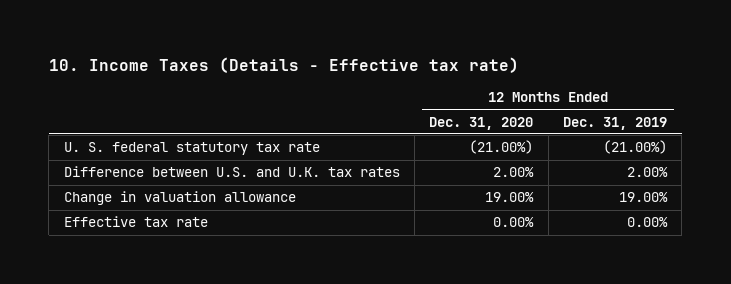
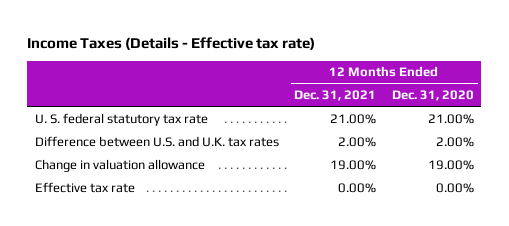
[48,56,519,73] 10. Income Taxes (Details - Effective tax rate) -> [27,36,316,50] Income Taxes (Details - Effective tax rate)
[563,116,668,130] Dec. 31, 2019 -> none
none -> [294,90,377,102] Dec. 31, 2021
[469,140,534,155] (21.00%) -> [427,113,474,124] 21.00%

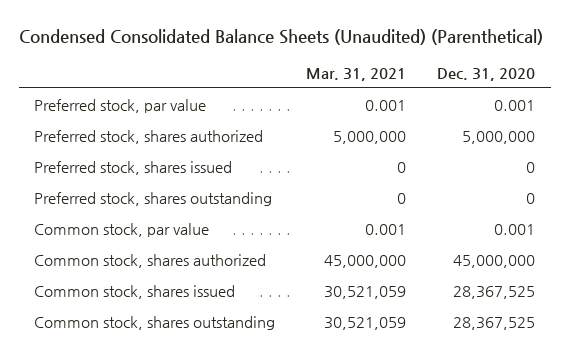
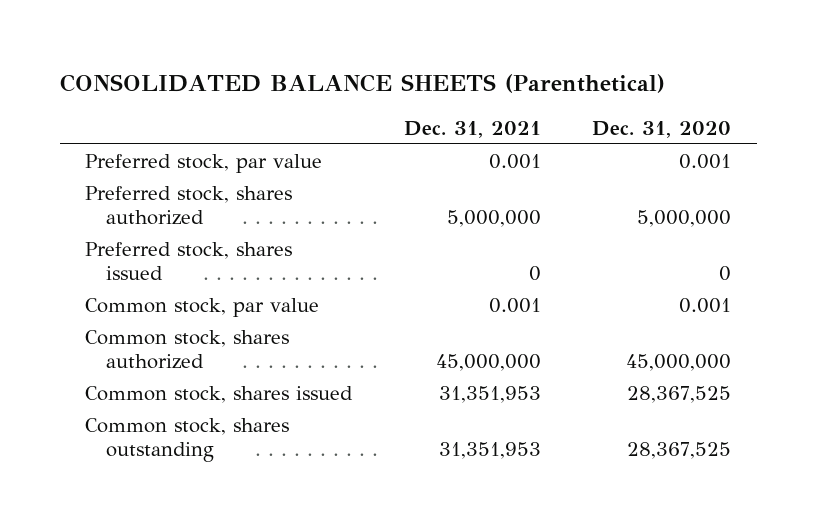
[18,29,543,46] Condensed Consolidated Balance Sheets (Unaudited) (Parenthetical) -> [59,74,665,94] CONSOLIDATED BALANCE SHEETS (Parenthetical)
[306,67,407,81] Mar. 31, 2021 -> none
none -> [403,120,541,138] Dec. 31, 2021
[34,191,273,206] Preferred stock, shares outstanding -> none

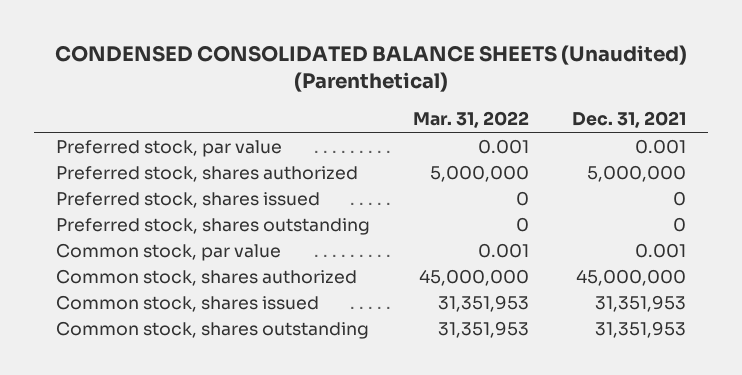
[59,74,665,94] CONSOLIDATED BALANCE SHEETS (Parenthetical) -> [55,45,688,93] CONDENSED CONSOLIDATED BALANCE SHEETS (Unaudited) (Parenthetical)
[591,120,731,138] Dec. 31, 2020 -> none
none -> [413,111,530,129] Mar. 31, 2022
none -> [55,217,370,235] Preferred stock, shares outstanding

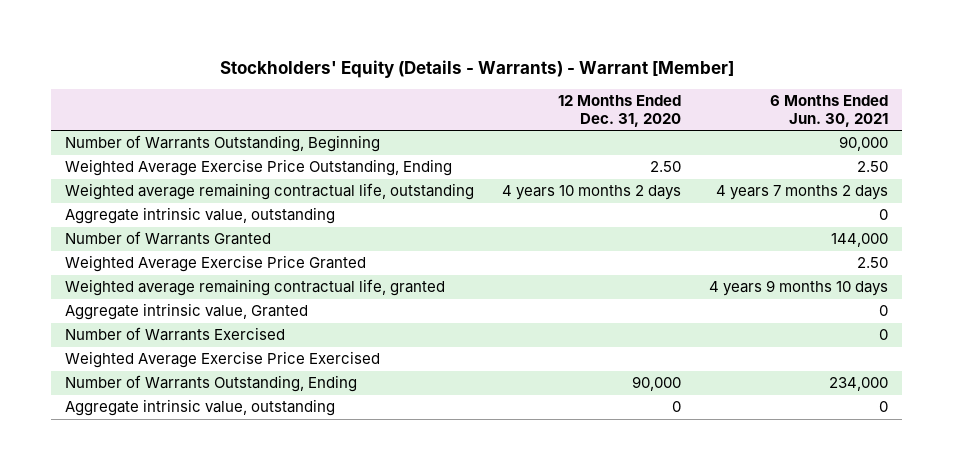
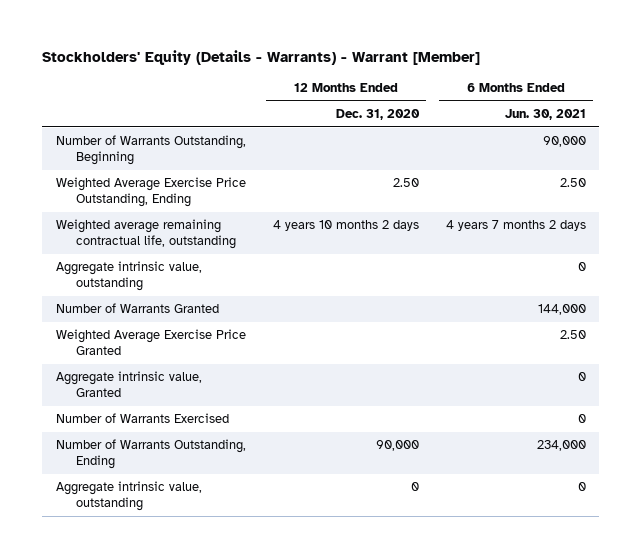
[64,279,445,297] Weighted average remaining contractual life, granted -> none
[64,351,380,369] Weighted Average Exercise Price Exercised -> none

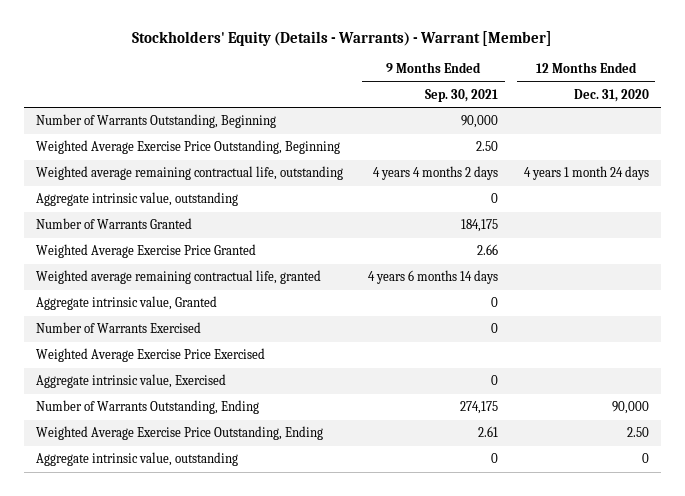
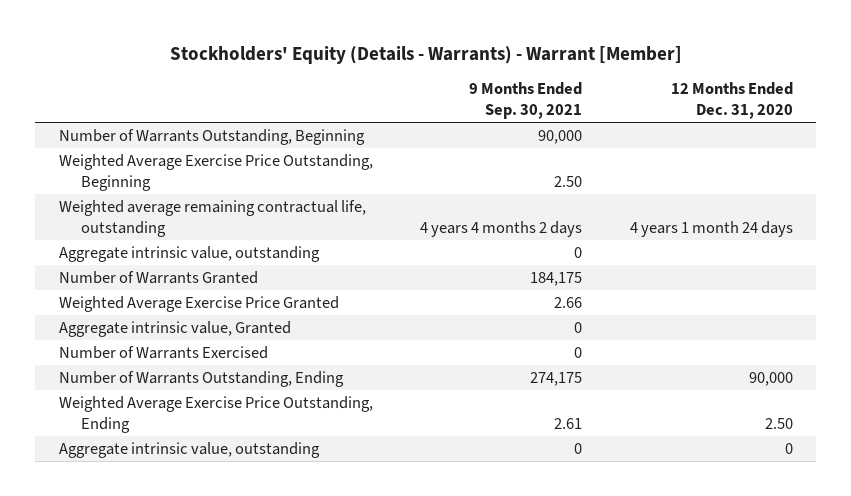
[36,270,322,285] Weighted average remaining contractual life, granted -> none
[36,348,266,363] Weighted Average Exercise Price Exercised -> none
[36,374,227,389] Aggregate intrinsic value, Exercised -> none

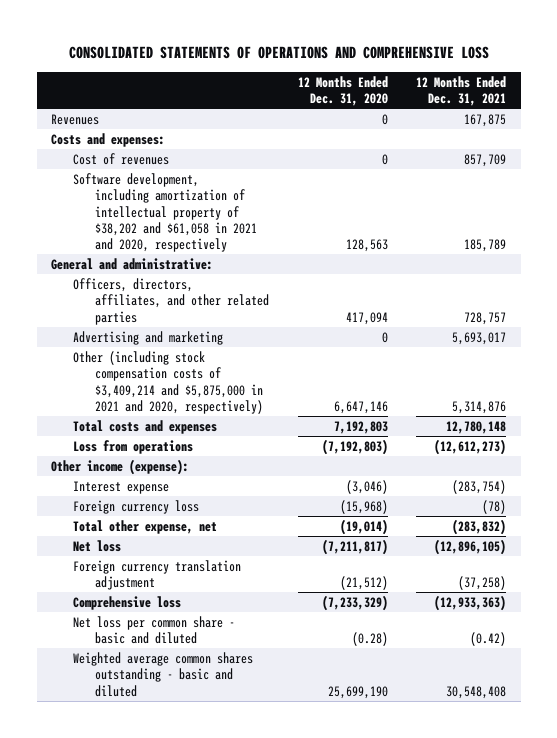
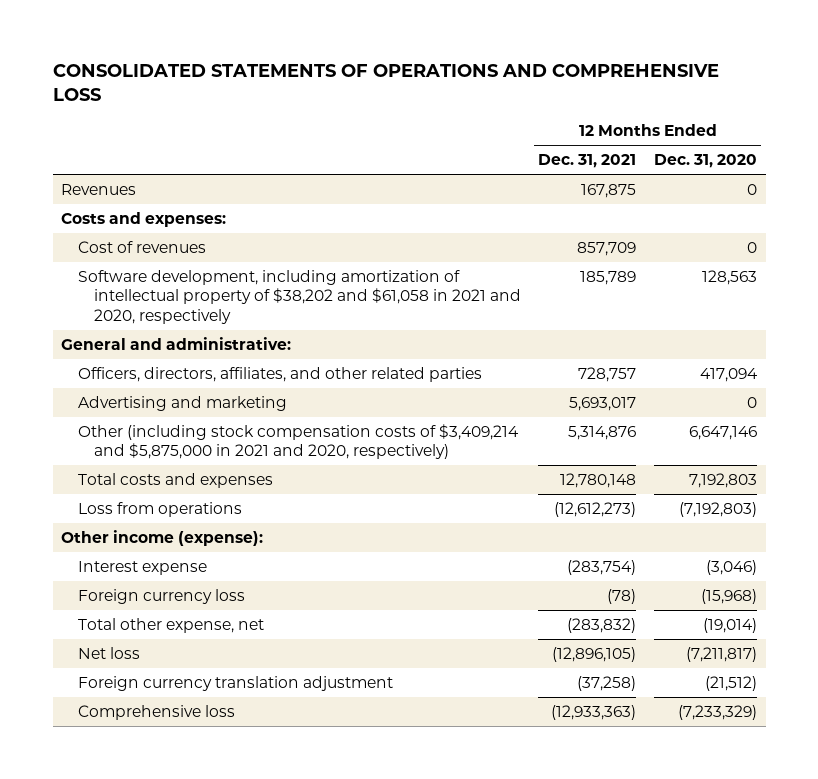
[73,615,236,645] Net loss per common share - basic and diluted -> none
[73,651,254,697] Weighted average common shares outstanding - basic and diluted -> none

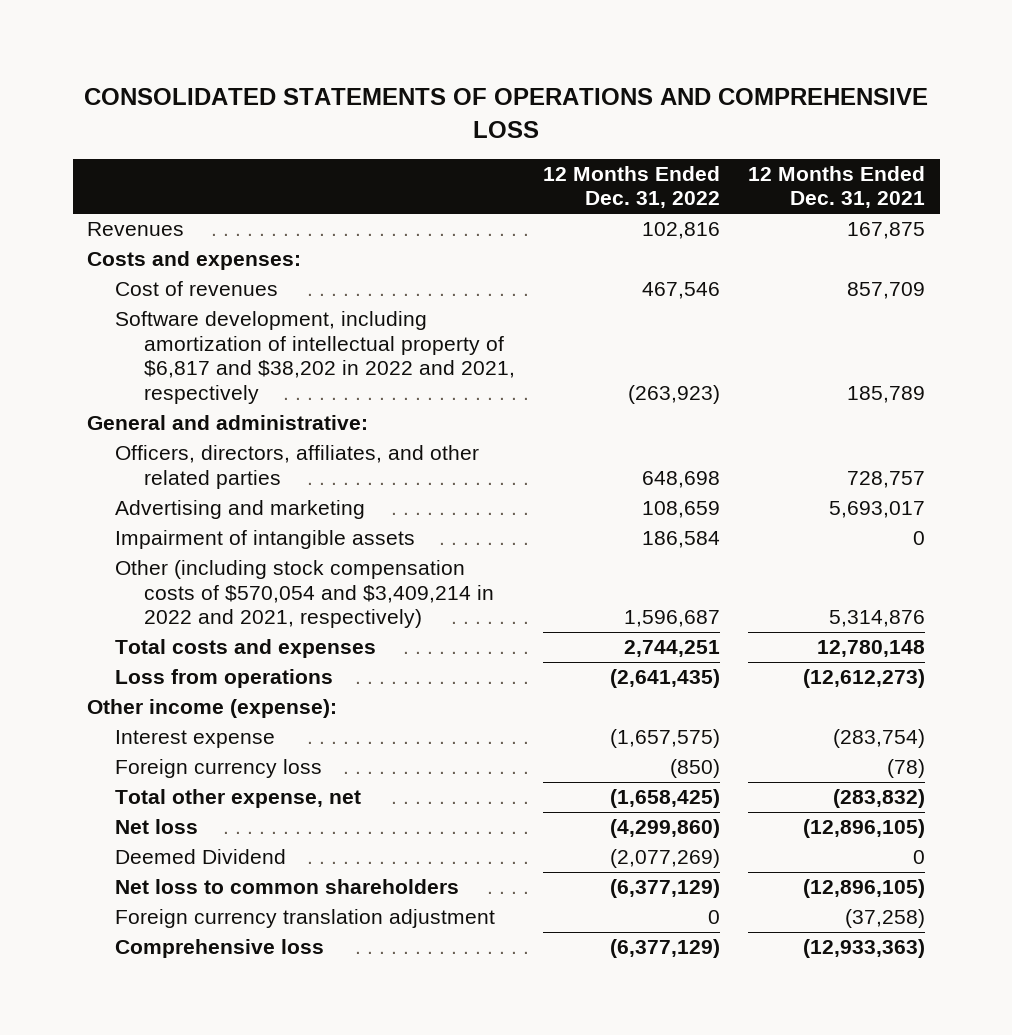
[653,154,757,169] Dec. 31, 2020 -> none
none -> [543,165,721,209] 12 Months Ended Dec. 31, 2022
[77,269,521,324] Software development, including amortization of intellectual property of $38,202 and $61,058 in 2021 and 2020, respectively -> [115,311,516,404] Software development, including amortization of intellectual property of $6,817 and $38,202 in 2022 and 2021, respectively
none -> [115,530,416,550] Impairment of intangible assets
[77,423,519,460] Other (including stock compensation costs of $3,409,214 and $5,875,000 in 2021 and 2020, respectively) -> [115,560,495,629] Other (including stock compensation costs of $570,054 and $3,409,214 in 2022 and 2021, respectively)
none -> [115,849,287,865] Deemed Dividend
none -> [115,879,460,895] Net loss to common shareholders

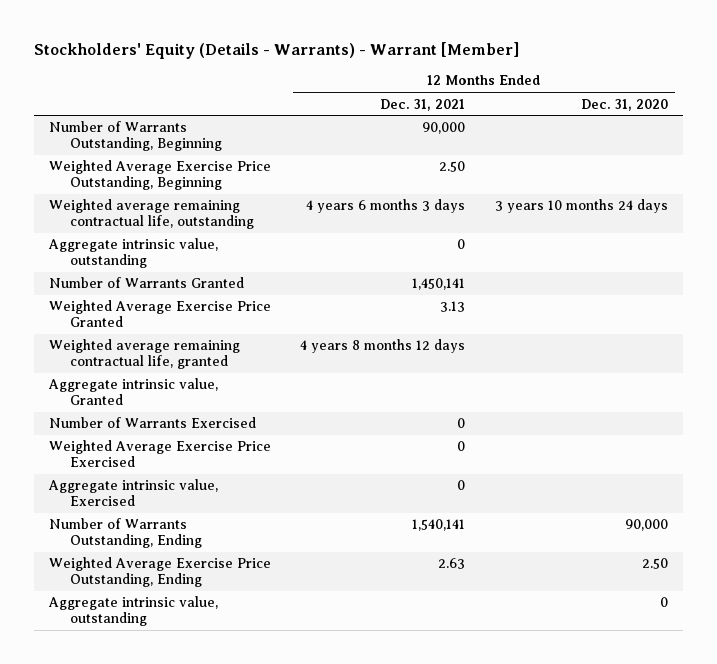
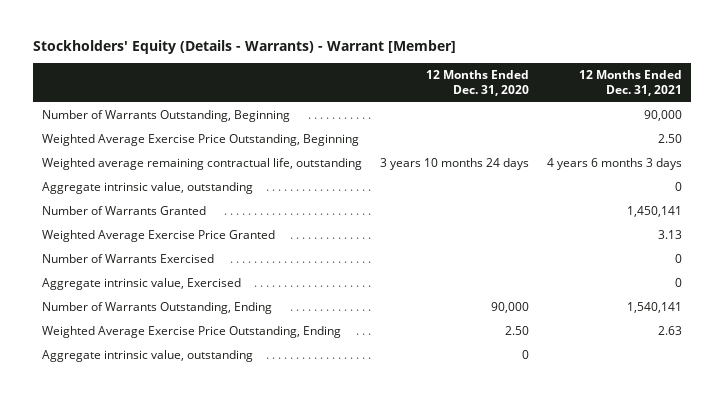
[48,339,240,370] Weighted average remaining contractual life, granted -> none
[47,378,218,406] Aggregate intrinsic value, Granted -> none
[48,440,271,468] Weighted Average Exercise Price Exercised -> none

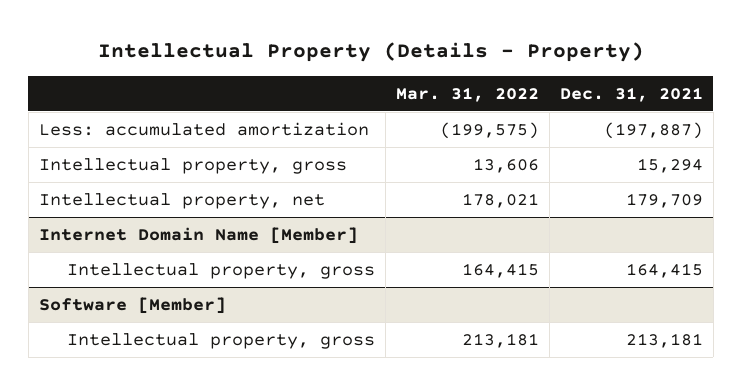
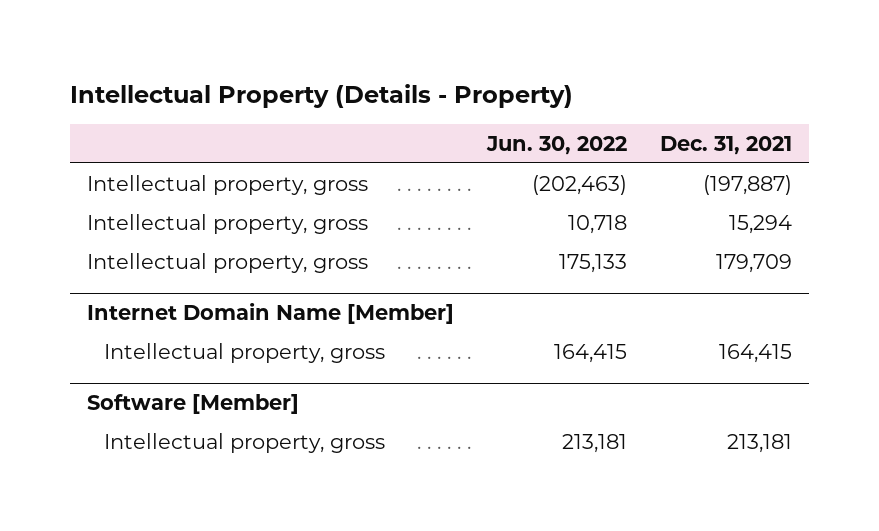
[395,86,539,102] Mar. 31, 2022 -> none
none -> [486,135,628,155] Jun. 30, 2022
[38,121,369,136] Less: accumulated amortization -> [86,174,368,195] Intellectual property, gross
[38,192,325,209] Intellectual property, net -> [86,252,368,273] Intellectual property, gross

